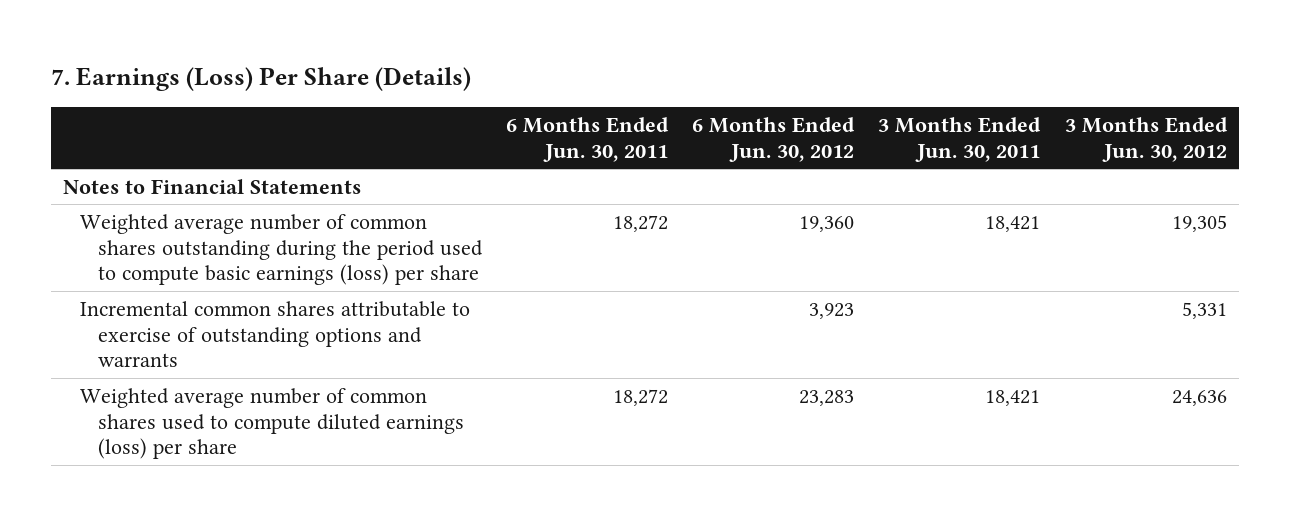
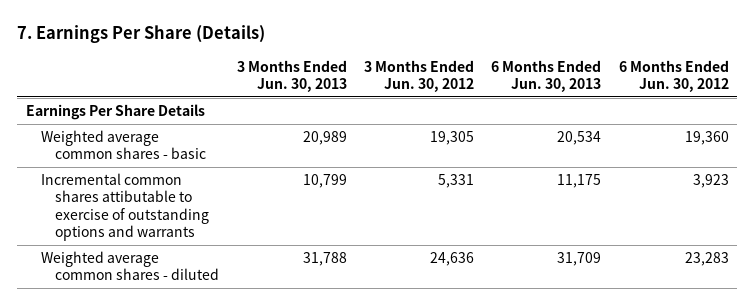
[50,67,471,92] 7. Earnings (Loss) Per Share (Details) -> [17,25,266,44] 7. Earnings Per Share (Details)
[505,117,669,163] 6 Months Ended Jun. 30, 2011 -> none
[878,117,1042,163] 3 Months Ended Jun. 30, 2011 -> none
none -> [236,59,347,92] 3 Months Ended Jun. 30, 2013
none -> [491,59,602,92] 6 Months Ended Jun. 30, 2013
[63,178,362,194] Notes to Financial Statements -> none
none -> [25,104,205,121] Earnings Per Share Details
[80,213,483,286] Weighted average number of common shares outstanding during the period used to compute basic earnings (loss) per share -> [40,130,207,160] Weighted average common shares - basic
[80,300,471,368] Incremental common shares attributable to exercise of outstanding options and warrants -> [40,173,210,241] Incremental common shares attibutable to exercise of outstanding options and warrants
[80,387,464,460] Weighted average number of common shares used to compute diluted earnings (loss) per share -> [40,251,220,281] Weighted average common shares - diluted

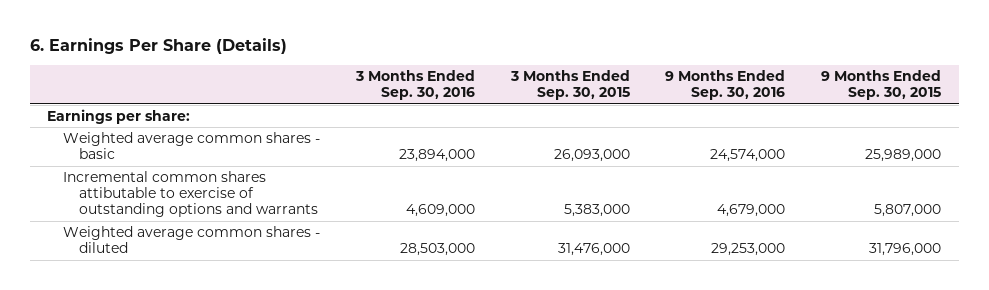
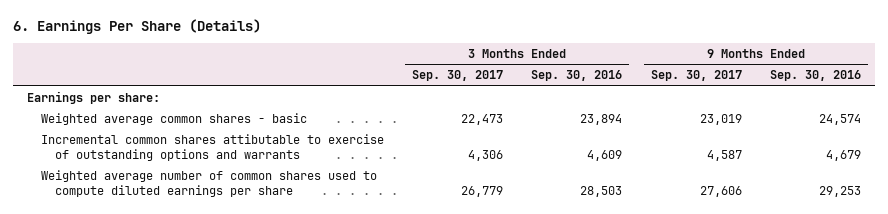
[509,70,630,101] 3 Months Ended Sep. 30, 2015 -> none
[821,70,942,101] 9 Months Ended Sep. 30, 2015 -> none
none -> [412,70,504,82] Sep. 30, 2017
none -> [650,70,742,82] Sep. 30, 2017
[399,149,476,163] 23,894,000 -> [580,113,623,125] 23,894
[710,149,786,163] 24,574,000 -> [818,113,861,125] 24,574
[406,204,476,218] 4,609,000 -> [587,149,623,161] 4,609
[717,204,786,218] 4,679,000 -> [825,149,861,161] 4,679
[63,226,321,254] Weighted average common shares - diluted -> [41,169,378,197] Weighted average number of common shares used to compute diluted earnings per share
[400,243,476,257] 28,503,000 -> [580,185,623,197] 28,503
[711,243,786,257] 29,253,000 -> [818,185,861,197] 29,253

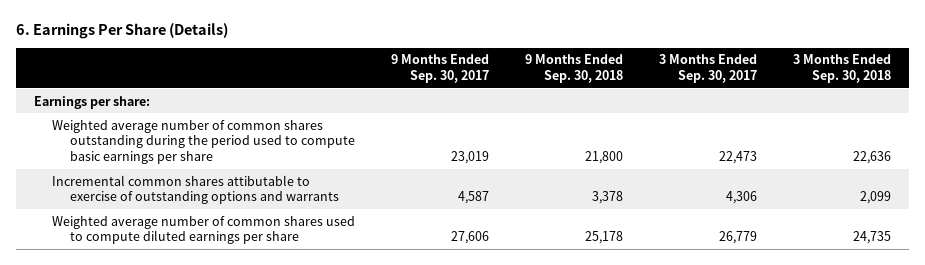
[531,70,623,82] Sep. 30, 2016 -> none
[769,70,861,82] Sep. 30, 2016 -> none
none -> [525,54,624,84] 9 Months Ended Sep. 30, 2018
none -> [793,54,892,84] 3 Months Ended Sep. 30, 2018
[41,112,308,125] Weighted average common shares - basic -> [51,119,355,164] Weighted average number of common shares outstanding during the period used to compute basic earnings per share

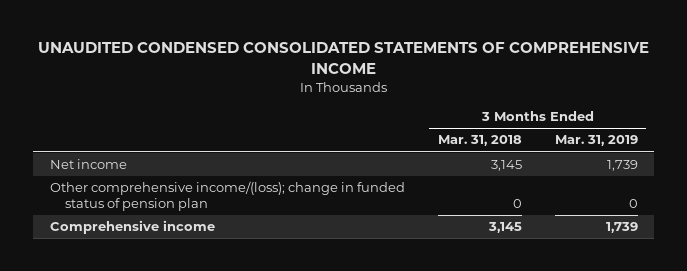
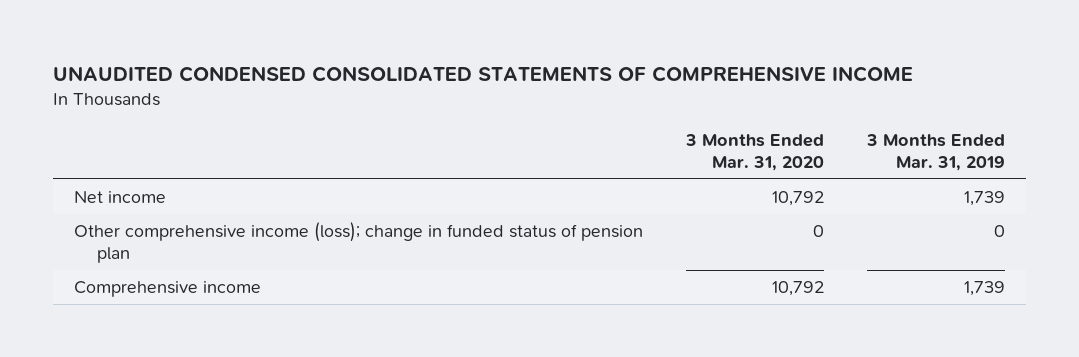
[437,135,522,147] Mar. 31, 2018 -> none
none -> [685,133,825,171] 3 Months Ended Mar. 31, 2020
[49,181,405,211] Other comprehensive income/(loss); change in funded status of pension plan -> [74,222,644,264] Other comprehensive income (loss); change in funded status of pension plan

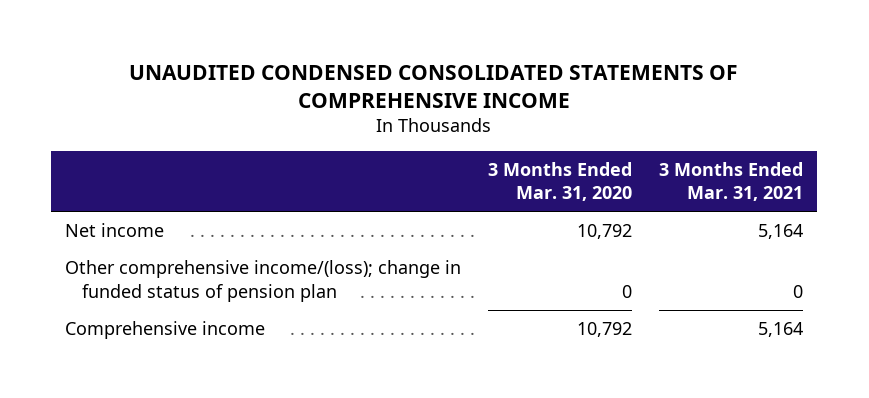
[865,133,1005,171] 3 Months Ended Mar. 31, 2019 -> none
none -> [659,161,804,202] 3 Months Ended Mar. 31, 2021
[74,222,644,264] Other comprehensive income (loss); change in funded status of pension plan -> [65,260,462,302] Other comprehensive income/(loss); change in funded status of pension plan

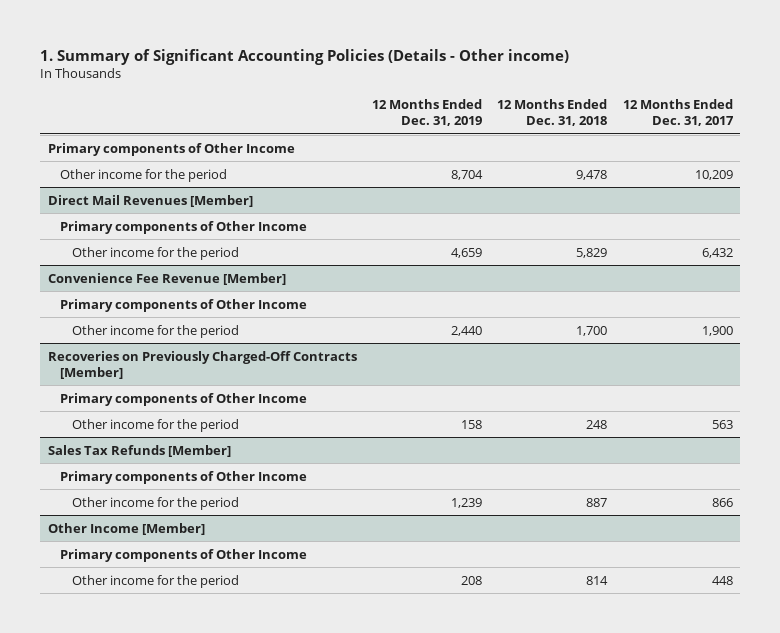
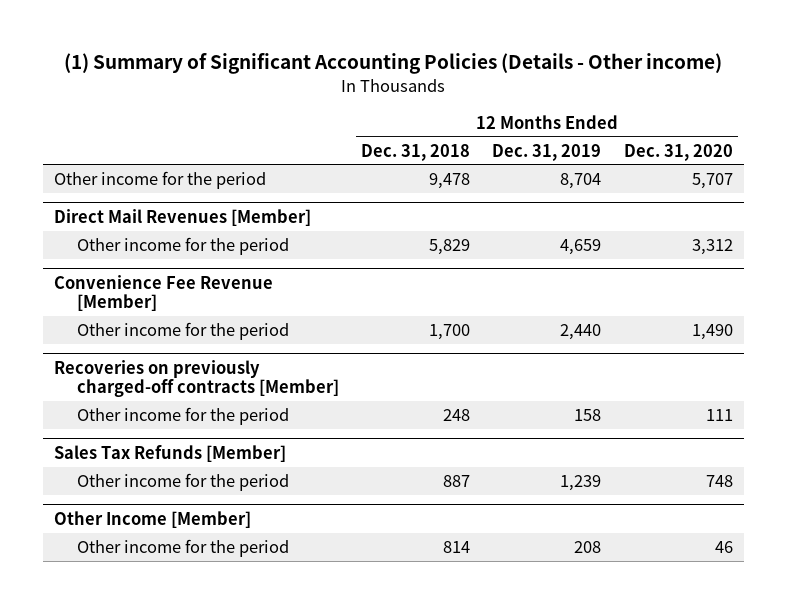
[40,48,570,65] 1. Summary of Significant Accounting Policies (Details - Other income) -> [64,53,723,75] (1) Summary of Significant Accounting Policies (Details - Other income)
[622,99,734,127] 12 Months Ended Dec. 31, 2017 -> none
none -> [623,143,733,161] Dec. 31, 2020
[47,142,295,156] Primary components of Other Income -> none
[59,220,307,234] Primary components of Other Income -> none
[59,298,307,312] Primary components of Other Income -> none
[59,392,307,406] Primary components of Other Income -> none
[47,350,357,379] Recoveries on Previously Charged-Off Contracts [Member] -> [54,359,340,398] Recoveries on previously charged-off contracts [Member]
[59,470,307,484] Primary components of Other Income -> none
[59,548,307,562] Primary components of Other Income -> none

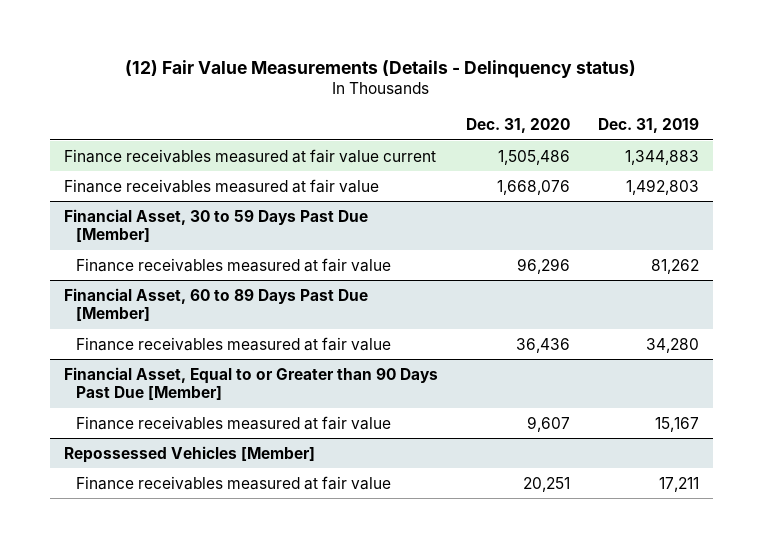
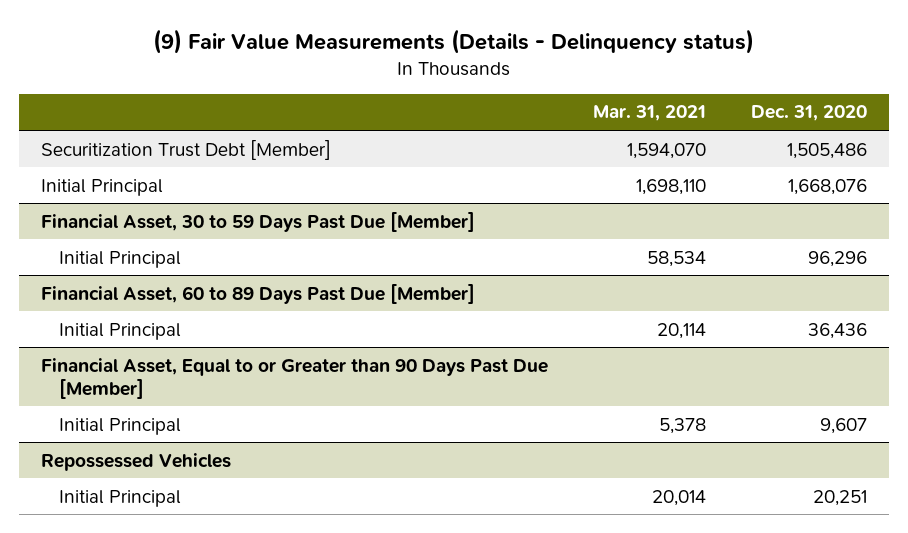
[125,59,637,78] (12) Fair Value Measurements (Details - Delinquency status) -> [152,28,754,54] (9) Fair Value Measurements (Details - Delinquency status)
[598,118,700,134] Dec. 31, 2019 -> none
none -> [592,105,706,122] Mar. 31, 2021
[63,148,436,163] Finance receivables measured at fair value current -> [41,139,332,160] Securitization Trust Debt [Member]
[63,178,379,193] Finance receivables measured at fair value -> [41,178,164,196] Initial Principal
[76,257,392,272] Finance receivables measured at fair value -> [59,250,182,268] Initial Principal
[76,336,392,351] Finance receivables measured at fair value -> [59,322,182,340] Initial Principal
[76,415,392,430] Finance receivables measured at fair value -> [59,417,182,435] Initial Principal
[63,445,315,463] Repossessed Vehicles [Member] -> [41,452,232,471] Repossessed Vehicles
[76,475,392,490] Finance receivables measured at fair value -> [59,489,182,507] Initial Principal

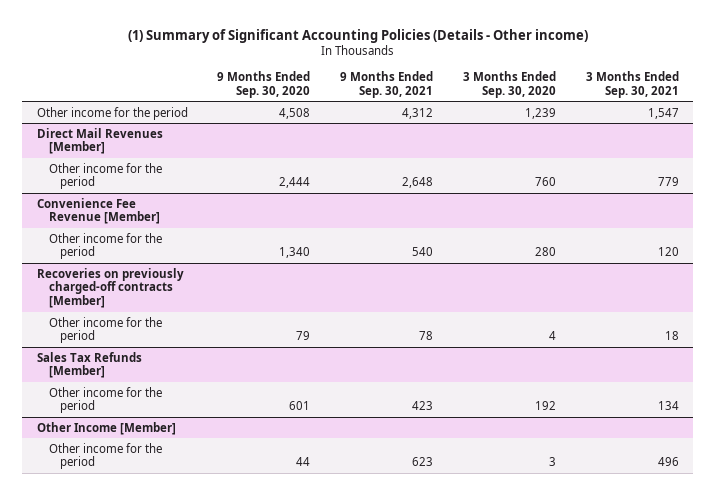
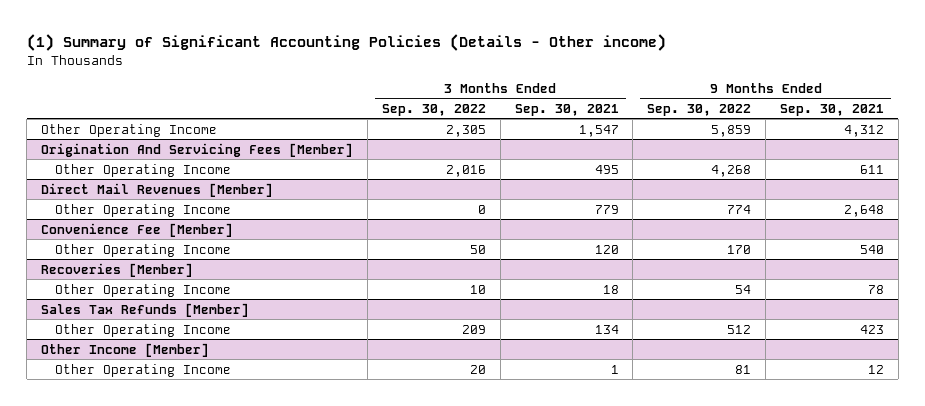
[217,71,311,98] 9 Months Ended Sep. 30, 2020 -> none
[462,71,556,98] 3 Months Ended Sep. 30, 2020 -> none
none -> [381,103,486,116] Sep. 30, 2022
none -> [647,103,752,116] Sep. 30, 2022
[36,106,188,120] Other income for the period -> [41,123,218,137] Other Operating Income
none -> [41,142,354,157] Origination And Servicing Fees [Member]
none -> [55,163,232,177] Other Operating Income
[48,162,162,190] Other income for the period -> [55,203,232,217] Other Operating Income
[36,197,160,225] Convenience Fee Revenue [Member] -> [41,222,234,237] Convenience Fee [Member]
[48,232,162,260] Other income for the period -> [55,243,232,257] Other Operating Income
[36,267,184,309] Recoveries on previously charged-off contracts [Member] -> [41,262,194,277] Recoveries [Member]
[48,316,162,344] Other income for the period -> [55,283,232,297] Other Operating Income
[48,386,162,414] Other income for the period -> [55,323,232,337] Other Operating Income
[48,442,162,470] Other income for the period -> [55,363,232,377] Other Operating Income
[412,457,434,467] 623 -> [868,364,885,374] 12
[657,457,679,467] 496 -> [610,364,619,374] 1

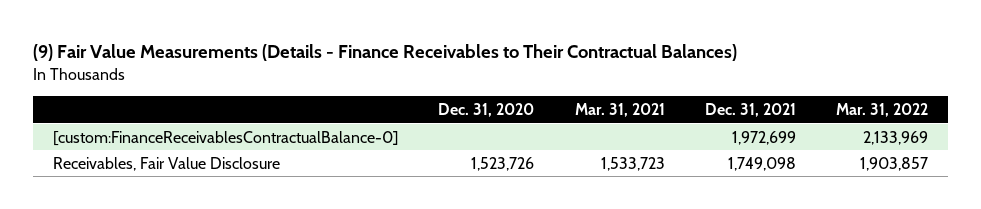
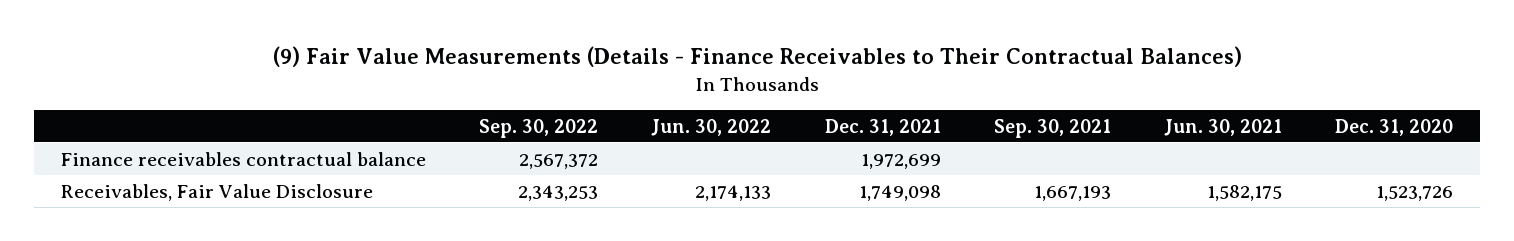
[574,103,665,118] Mar. 31, 2021 -> none
[835,103,928,118] Mar. 31, 2022 -> none
none -> [479,118,599,138] Sep. 30, 2022
none -> [651,118,772,136] Jun. 30, 2022
none -> [993,118,1111,138] Sep. 30, 2021
none -> [1164,118,1283,136] Jun. 30, 2021
[53,130,399,146] [custom:FinanceReceivablesContractualBalance-0] -> [61,151,427,166] Finance receivables contractual balance

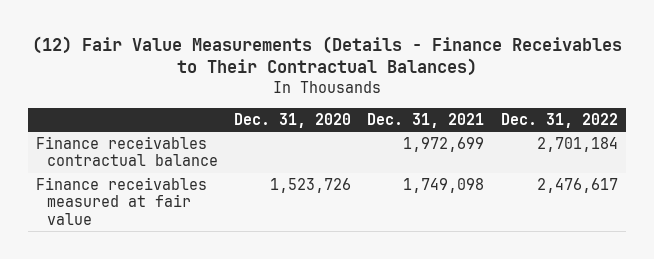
[273,46,1243,68] (9) Fair Value Measurements (Details - Finance Receivables to Their Contractual Balances) -> [31,35,622,77] (12) Fair Value Measurements (Details - Finance Receivables to Their Contractual Balances)
[479,118,599,138] Sep. 30, 2022 -> none
[651,118,772,136] Jun. 30, 2022 -> none
[993,118,1111,138] Sep. 30, 2021 -> none
[1164,118,1283,136] Jun. 30, 2021 -> none
none -> [500,112,618,128] Dec. 31, 2022
[61,183,374,201] Receivables, Fair Value Disclosure -> [36,177,208,225] Finance receivables measured at fair value

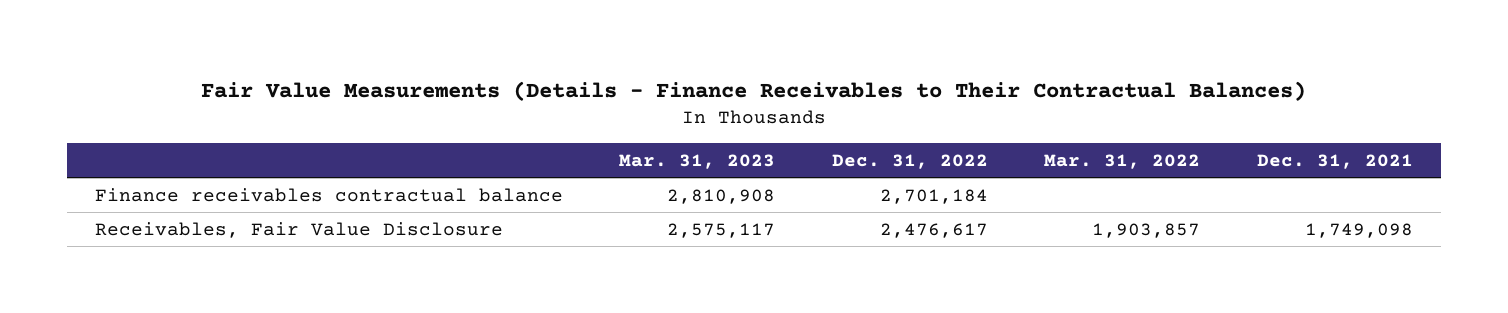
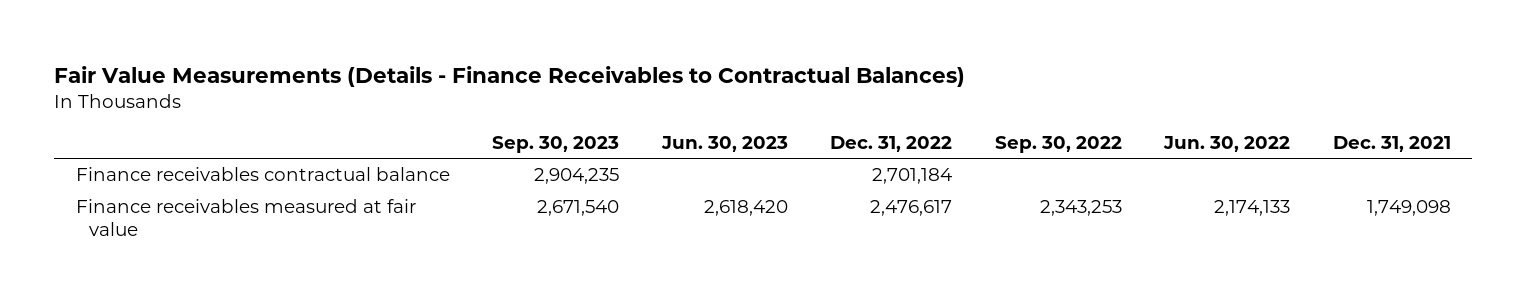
[200,81,1306,102] Fair Value Measurements (Details - Finance Receivables to Their Contractual Balances) -> [54,66,966,88] Fair Value Measurements (Details - Finance Receivables to Contractual Balances)
[619,153,776,169] Mar. 31, 2023 -> none
[1044,153,1201,169] Mar. 31, 2022 -> none
none -> [492,136,620,154] Sep. 30, 2023
none -> [660,136,788,153] Jun. 30, 2023
none -> [994,136,1122,154] Sep. 30, 2022
none -> [1163,136,1291,153] Jun. 30, 2022
[94,221,503,238] Receivables, Fair Value Disclosure -> [75,199,416,236] Finance receivables measured at fair value

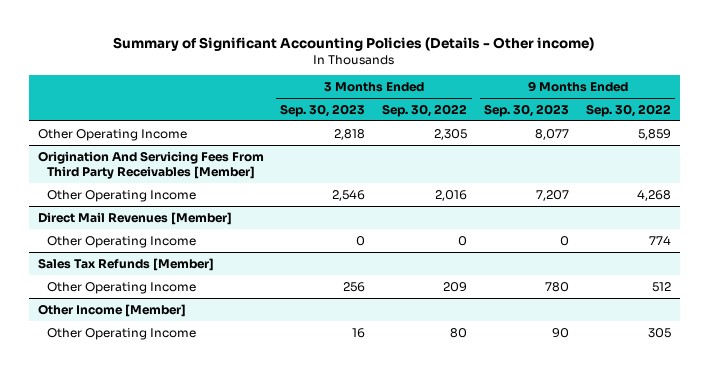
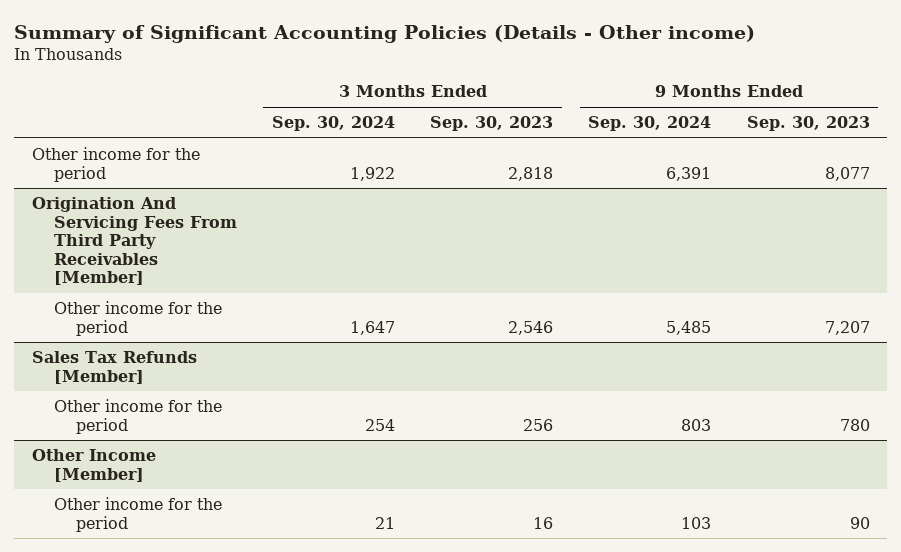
[382,103,468,117] Sep. 30, 2022 -> none
[586,103,672,117] Sep. 30, 2022 -> none
none -> [271,116,395,132] Sep. 30, 2024
none -> [588,116,712,132] Sep. 30, 2024
[37,128,187,141] Other Operating Income -> [31,147,200,182] Other income for the period
[37,211,232,225] Direct Mail Revenues [Member] -> none
[47,235,197,248] Other Operating Income -> none
[47,189,197,202] Other Operating Income -> [53,301,222,336] Other income for the period
[47,281,197,294] Other Operating Income -> [53,399,222,434] Other income for the period
[47,327,197,340] Other Operating Income -> [53,497,222,532] Other income for the period

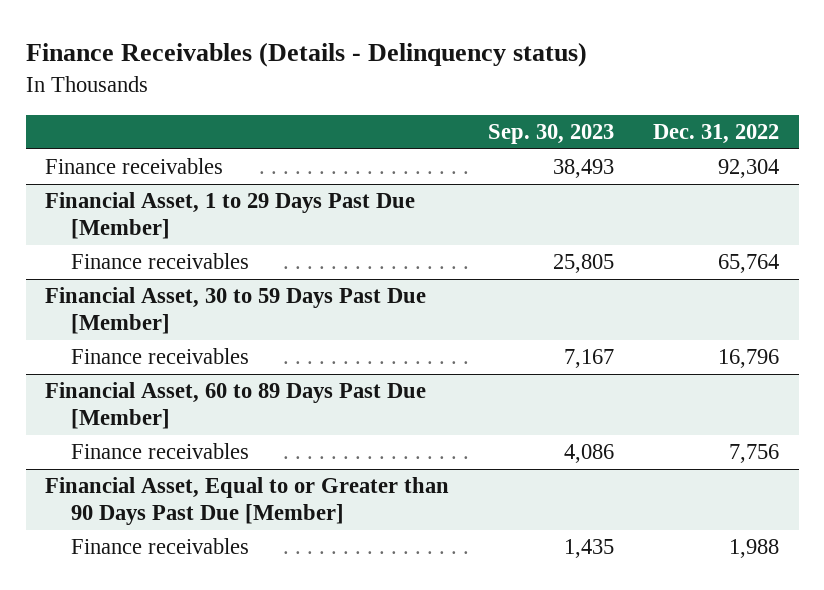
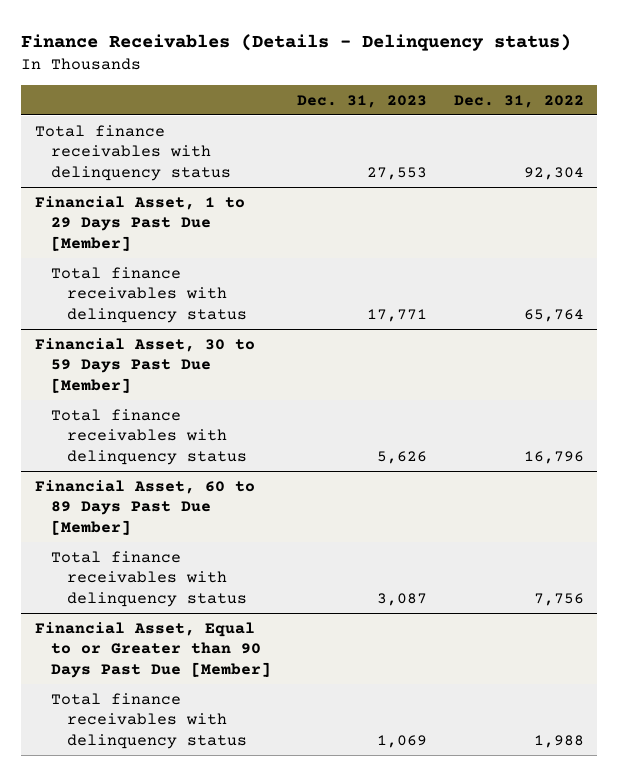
[488,123,615,144] Sep. 30, 2023 -> none
none -> [297,94,428,108] Dec. 31, 2023
[45,158,224,175] Finance receivables -> [34,124,231,181] Total finance receivables with delinquency status
[70,253,249,270] Finance receivables -> [50,266,247,323] Total finance receivables with delinquency status
[70,348,249,365] Finance receivables -> [50,408,247,465] Total finance receivables with delinquency status
[70,443,249,460] Finance receivables -> [50,550,247,607] Total finance receivables with delinquency status
[70,538,249,555] Finance receivables -> [50,692,247,749] Total finance receivables with delinquency status

